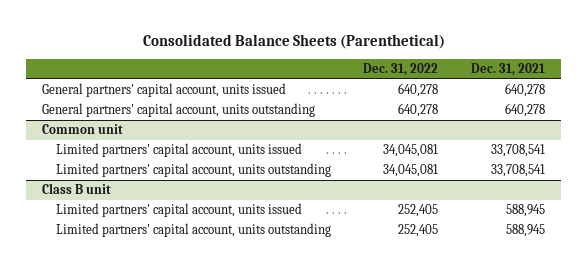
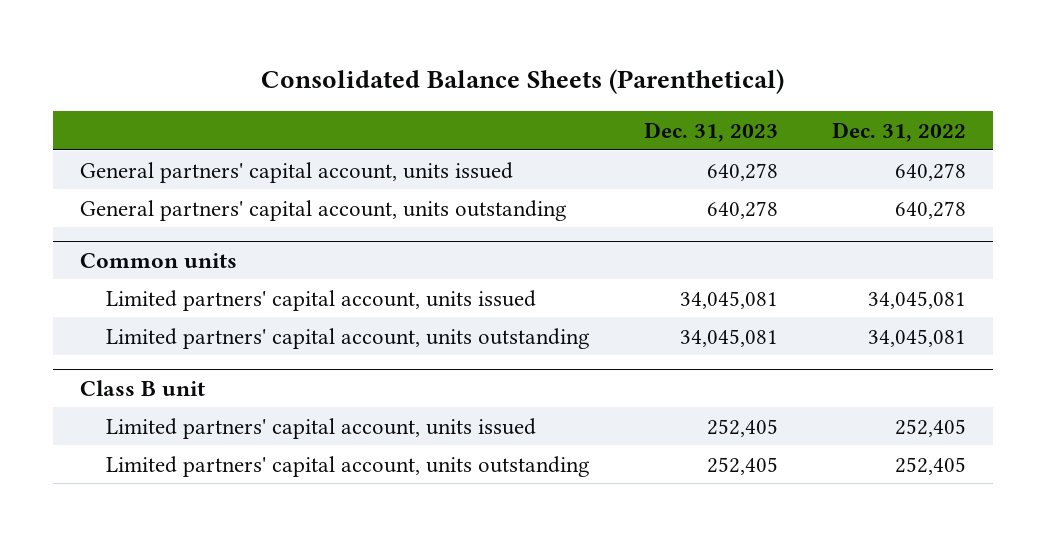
[470,63,545,77] Dec. 31, 2021 -> none
none -> [643,121,778,142] Dec. 31, 2023
[42,124,124,135] Common unit -> [79,252,237,268] Common units

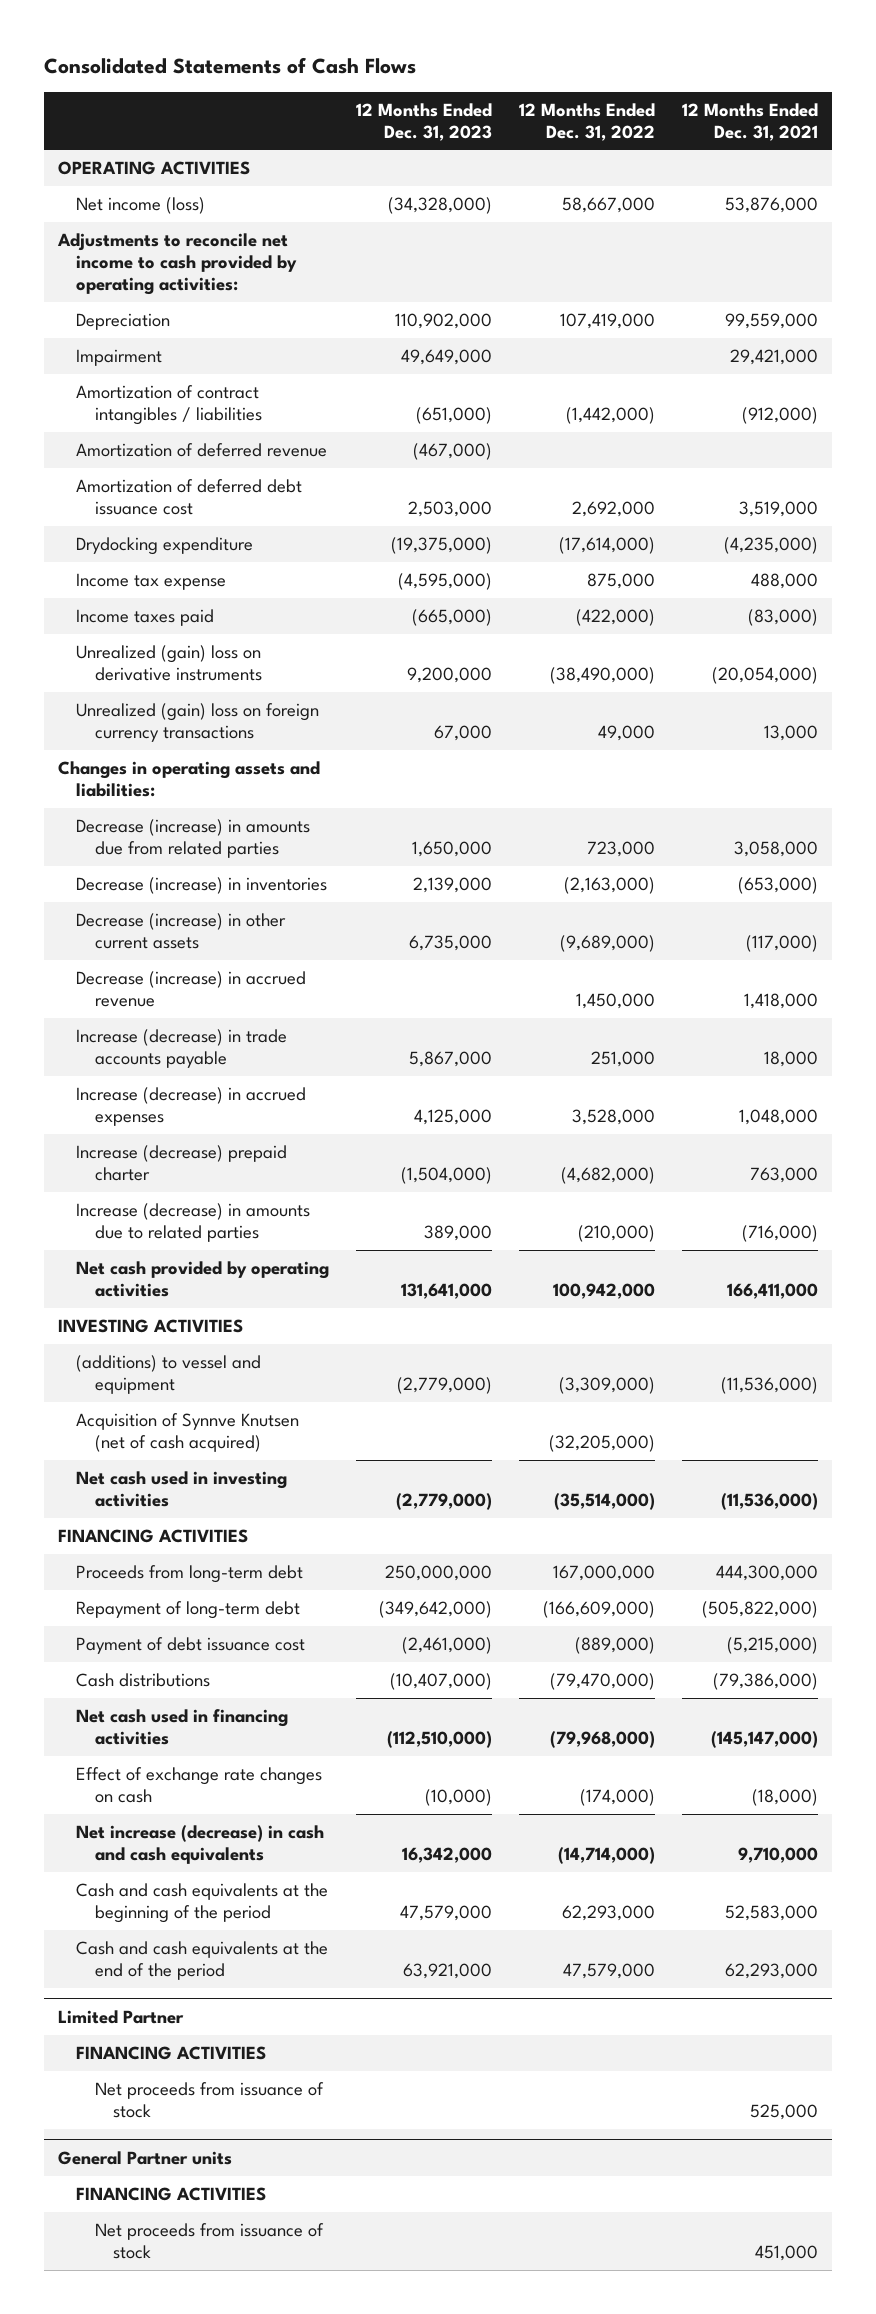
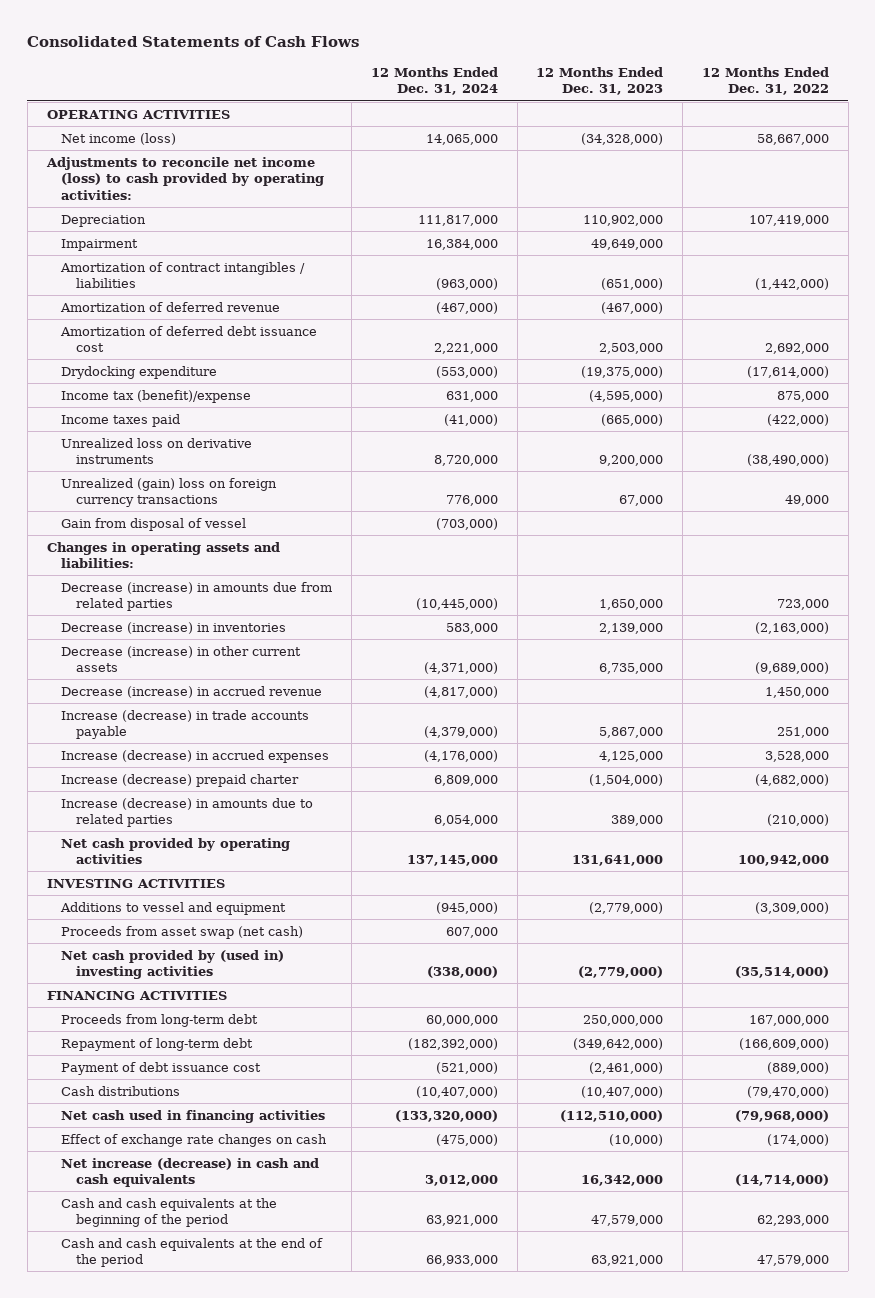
[682,102,819,141] 12 Months Ended Dec. 31, 2021 -> none
none -> [370,66,498,96] 12 Months Ended Dec. 31, 2024
[56,233,298,295] Adjustments to reconcile net income to cash provided by operating activities: -> [45,156,325,201] Adjustments to reconcile net income (loss) to cash provided by operating activities:
[76,573,227,591] Income tax expense -> [61,389,252,403] Income tax (benefit)/expense
[76,645,262,681] Unrealized (gain) loss on derivative instruments -> [61,437,253,465] Unrealized loss on derivative instruments
none -> [61,517,247,531] Gain from disposal of vessel
[76,1413,300,1452] Acquisition of Synnve Knutsen (net of cash acquired) -> none
[76,1355,262,1394] (additions) to vessel and equipment -> [60,901,287,915] Additions to vessel and equipment
none -> [61,925,304,939] Proceeds from asset swap (net cash)
[76,1471,288,1507] Net cash used in investing activities -> [61,949,285,980] Net cash provided by (used in) investing activities
[57,2010,184,2025] Limited Partner -> none
[76,2046,267,2061] FINANCING ACTIVITIES -> none
[94,2082,324,2118] Net proceeds from issuance of stock -> none
[57,2151,232,2166] General Partner units -> none
[76,2187,267,2202] FINANCING ACTIVITIES -> none
[94,2223,324,2259] Net proceeds from issuance of stock -> none

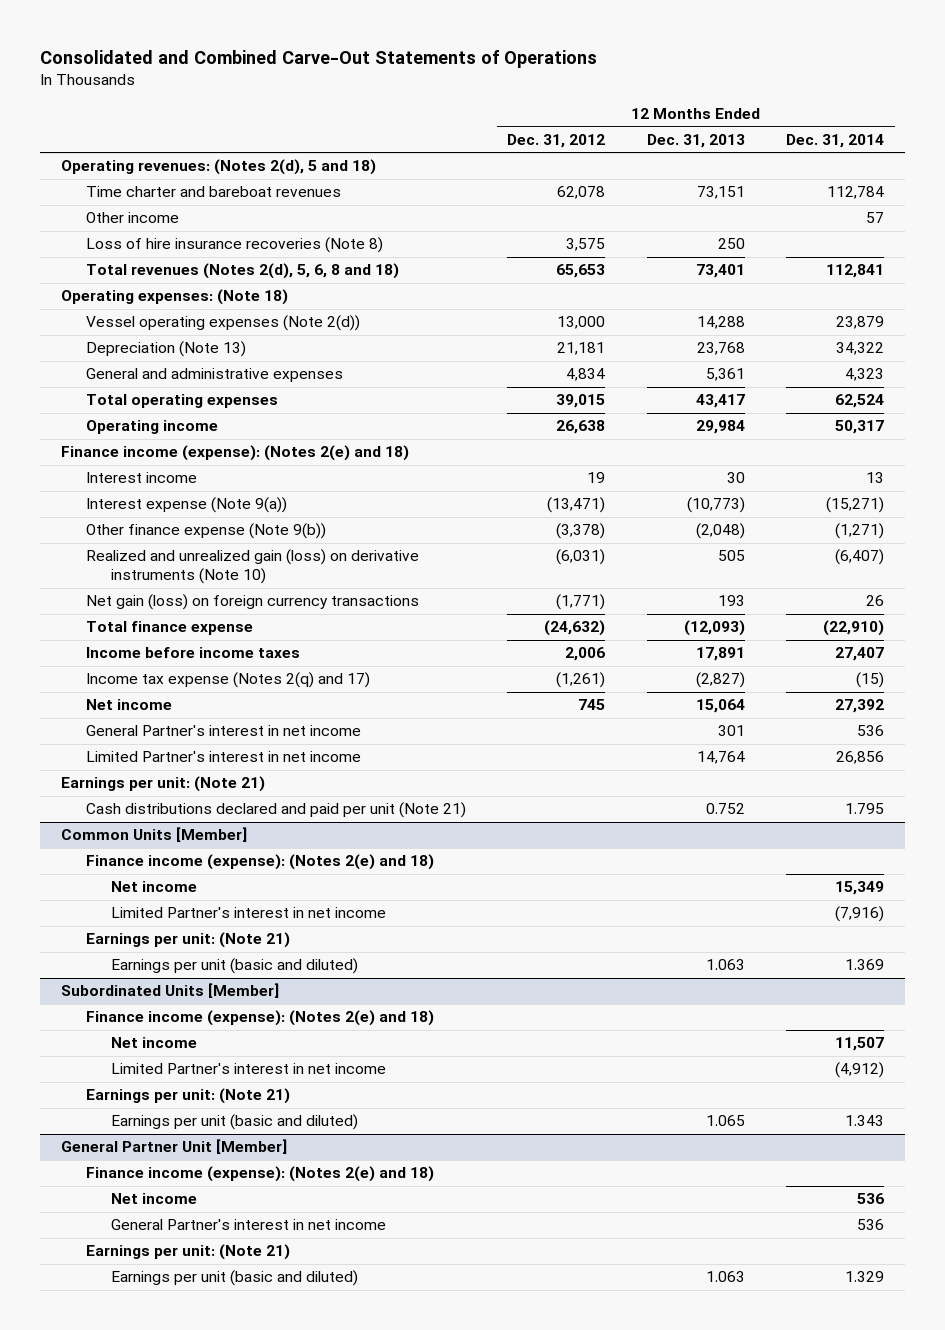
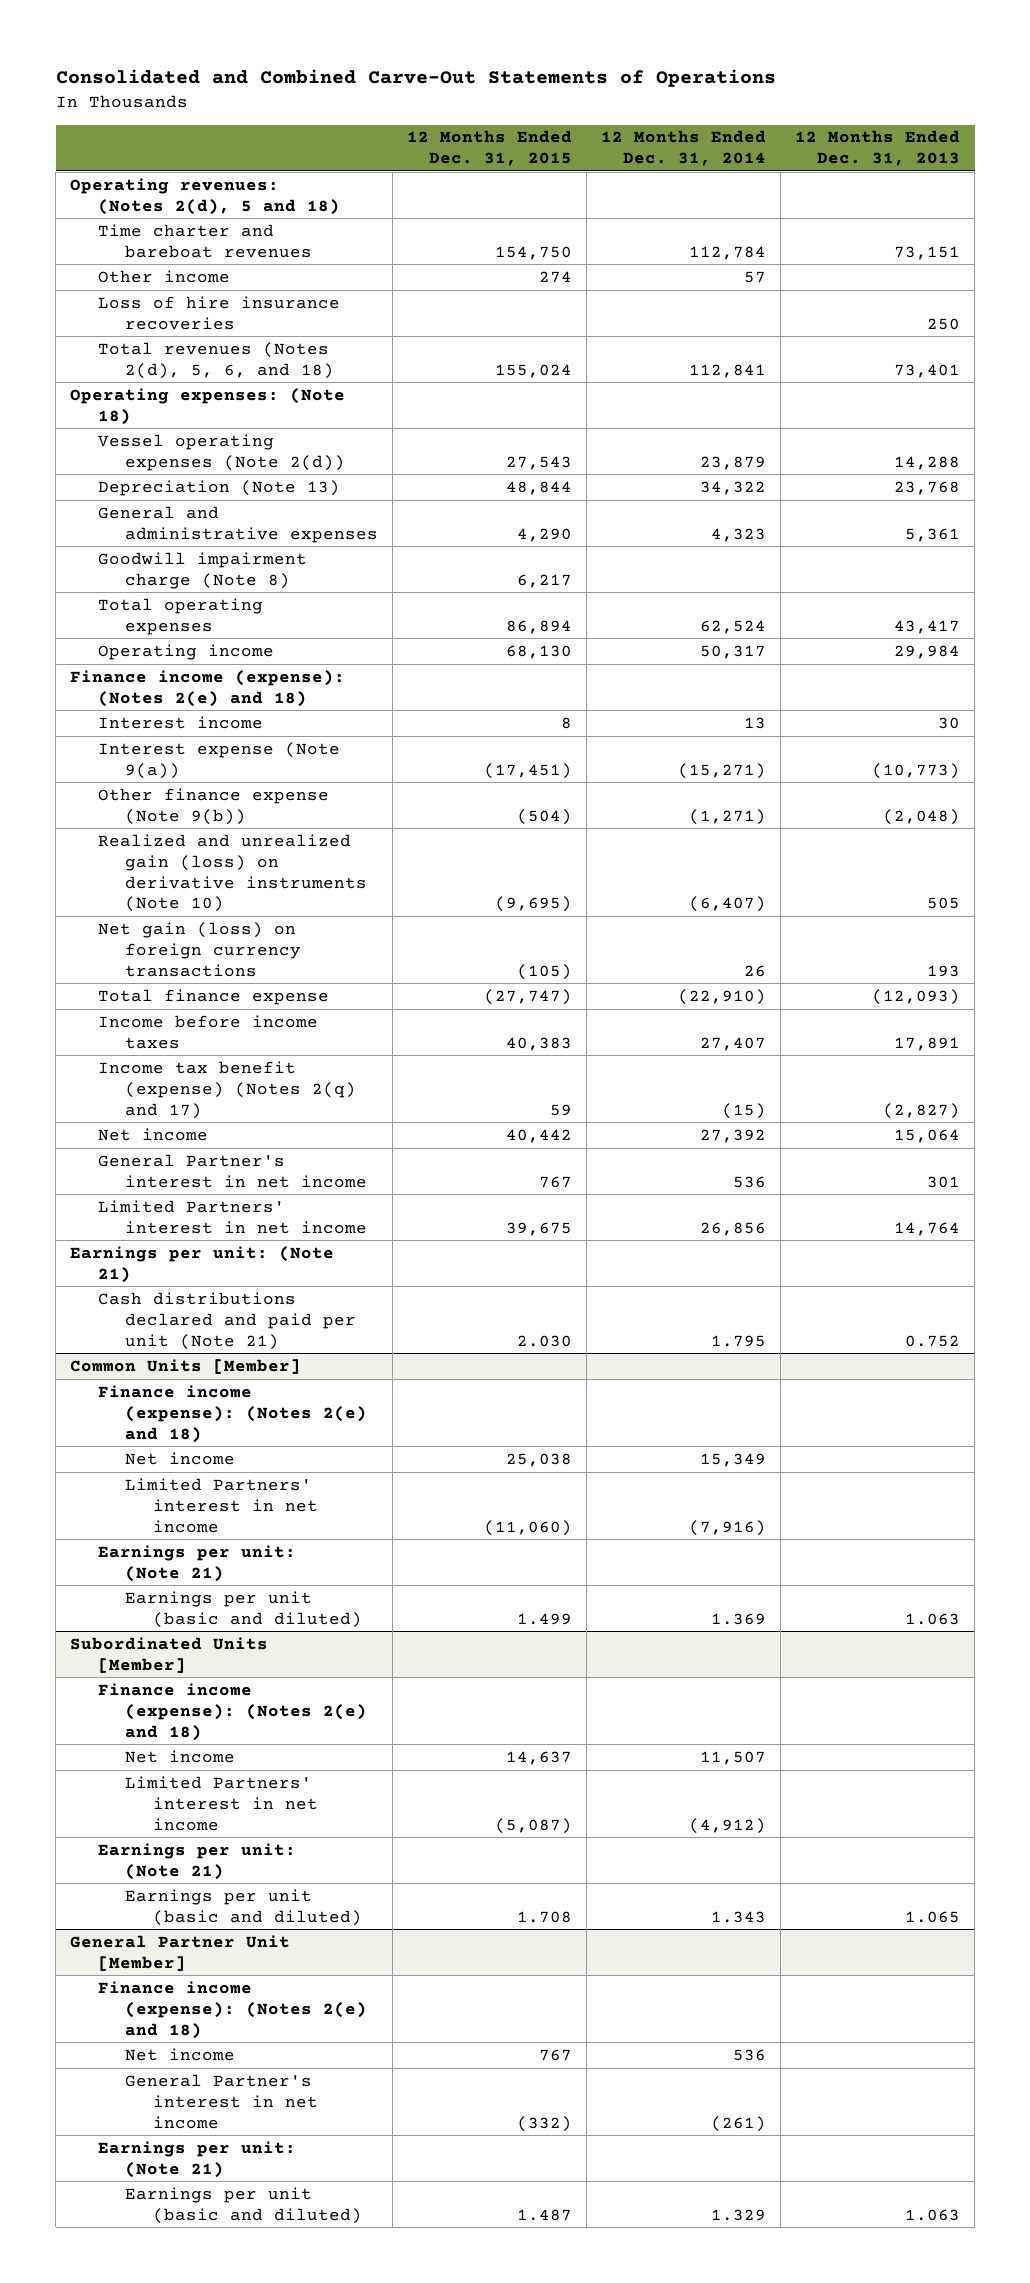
[507,134,606,149] Dec. 31, 2012 -> none
none -> [407,130,573,167] 12 Months Ended Dec. 31, 2015
[85,237,383,254] Loss of hire insurance recoveries (Note 8) -> [97,295,340,330] Loss of hire insurance recoveries
[85,263,399,280] Total revenues (Notes 2(d), 5, 6, 8 and 18) -> [97,341,335,379] Total revenues (Notes 2(d), 5, 6, and 18)
none -> [97,551,307,589] Goodwill impairment charge (Note 8)
[85,672,370,689] Income tax expense (Notes 2(q) and 17) -> [97,1060,357,1119] Income tax benefit (expense) (Notes 2(q) and 17)
[85,751,361,763] Limited Partner's interest in net income -> [97,1199,368,1234] Limited Partners' interest in net income
[110,907,386,919] Limited Partner's interest in net income -> [125,1477,318,1533] Limited Partners' interest in net income
[110,1063,386,1075] Limited Partner's interest in net income -> [125,1775,318,1831] Limited Partners' interest in net income
[857,1219,885,1231] 536 -> [711,2115,767,2132] (261)

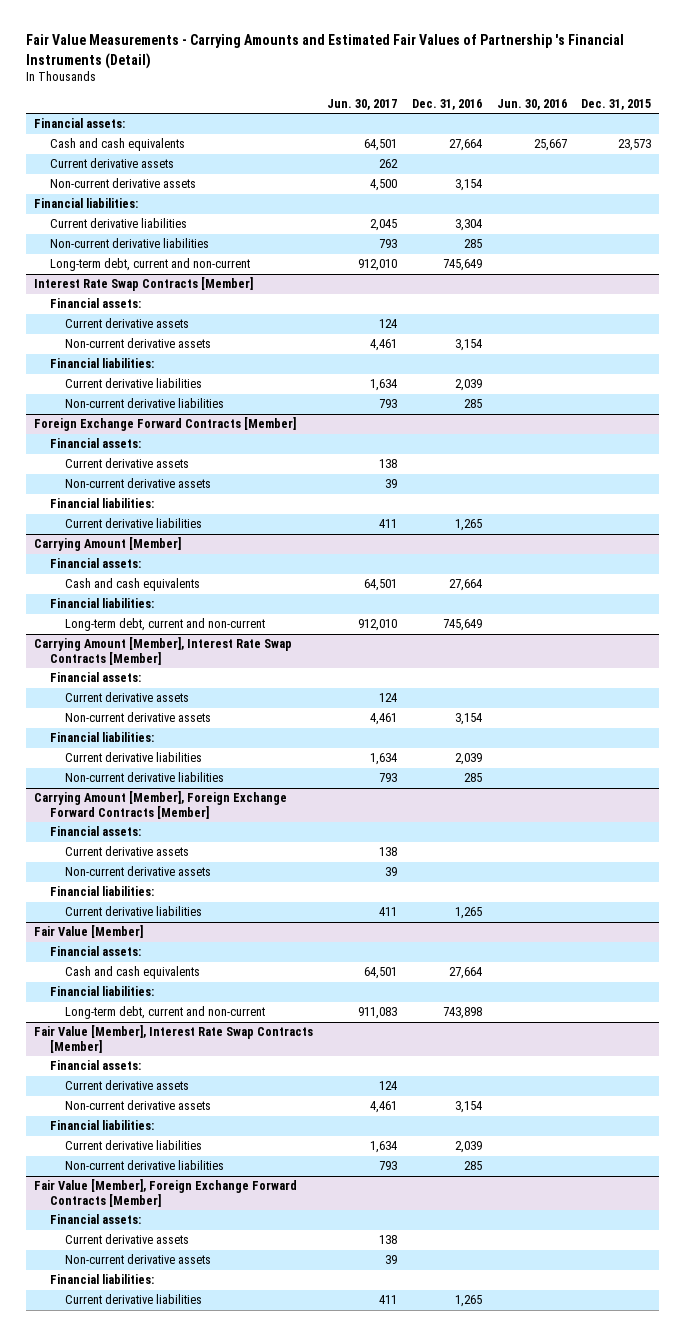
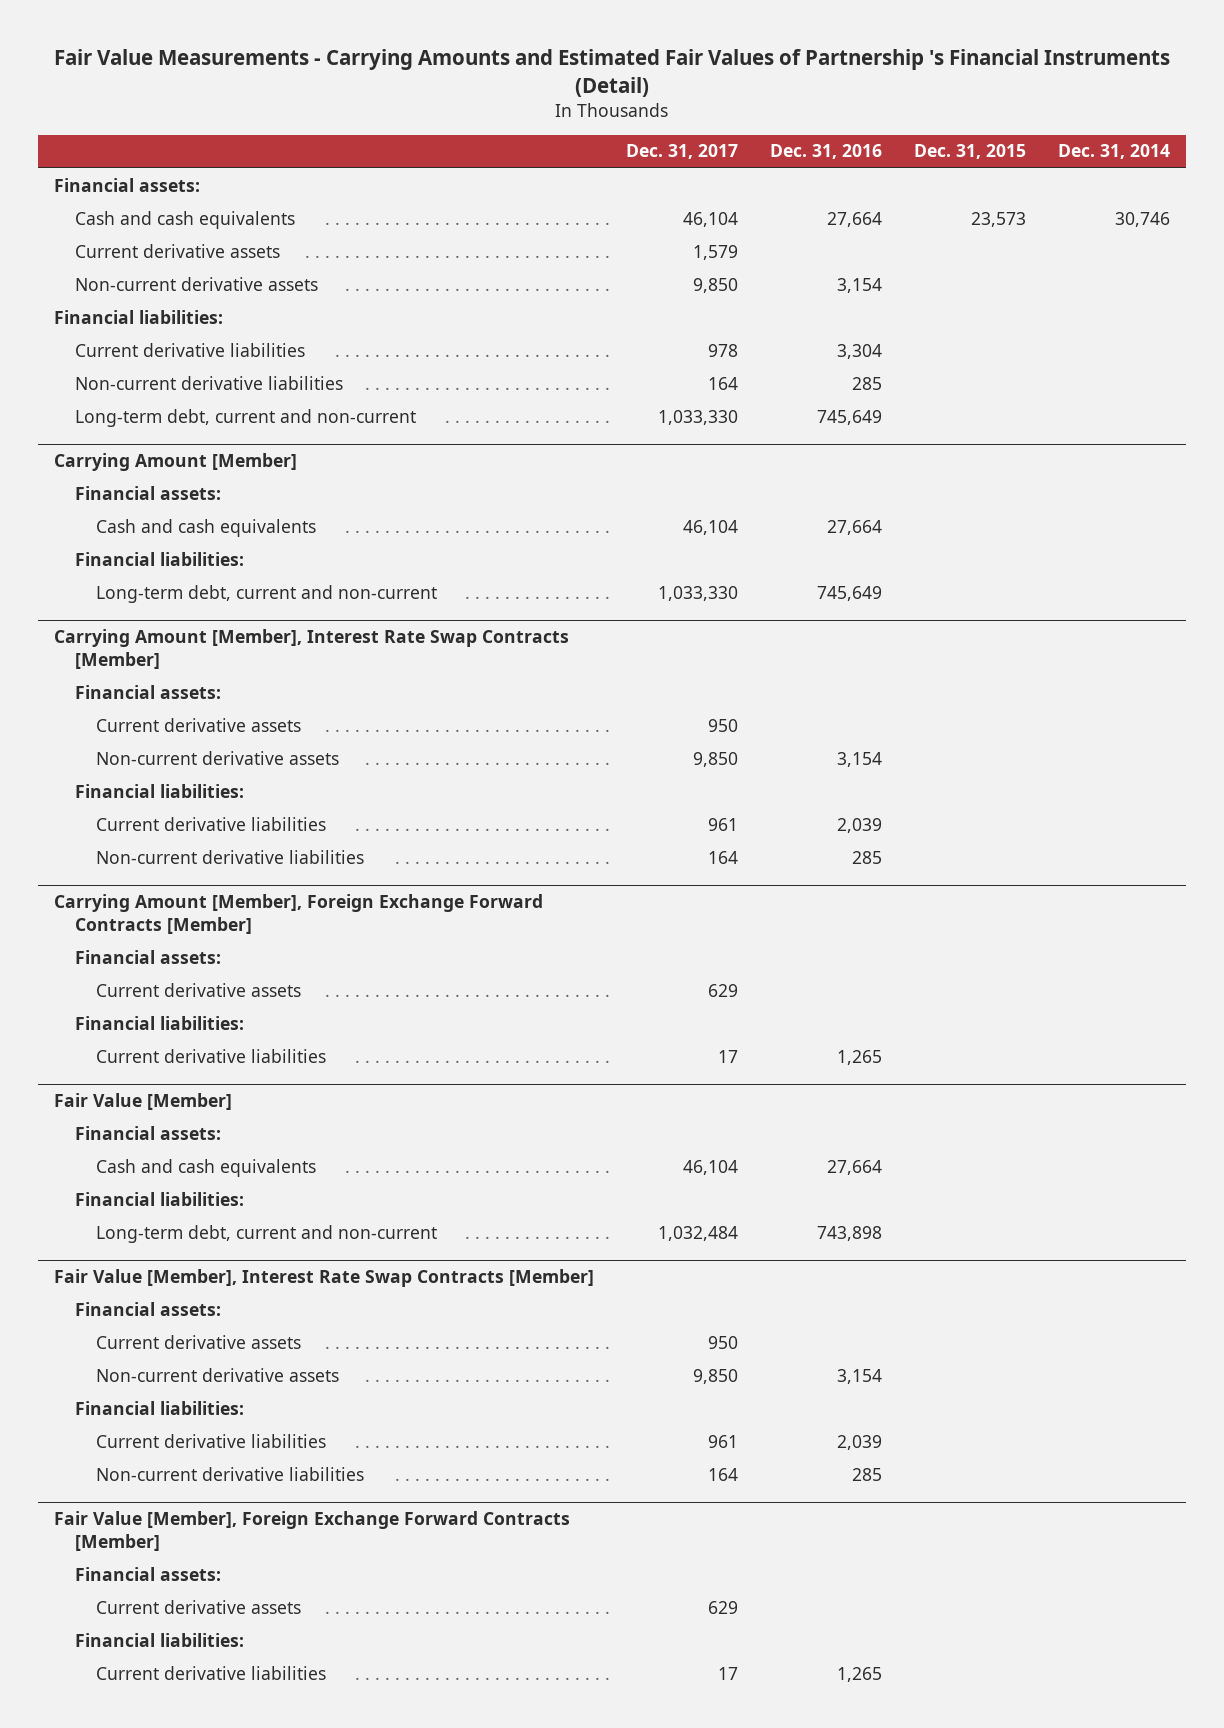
[327,98,398,110] Jun. 30, 2017 -> none
[496,98,567,110] Jun. 30, 2016 -> none
none -> [625,144,738,160] Dec. 31, 2017
none -> [1058,144,1171,160] Dec. 31, 2014
[33,277,253,292] Interest Rate Swap Contracts [Member] -> none
[49,298,141,309] Financial assets: -> none
[65,318,190,329] Current derivative assets -> none
[65,338,212,349] Non-current derivative assets -> none
[49,358,154,369] Financial liabilities: -> none
[65,378,203,389] Current derivative liabilities -> none
[65,398,225,409] Non-current derivative liabilities -> none
[33,417,296,432] Foreign Exchange Forward Contracts [Member] -> none
[49,438,141,449] Financial assets: -> none
[65,458,190,469] Current derivative assets -> none
[65,478,212,489] Non-current derivative assets -> none
[49,498,154,509] Financial liabilities: -> none
[65,518,203,529] Current derivative liabilities -> none
[65,866,212,877] Non-current derivative assets -> none
[65,1254,212,1265] Non-current derivative assets -> none

